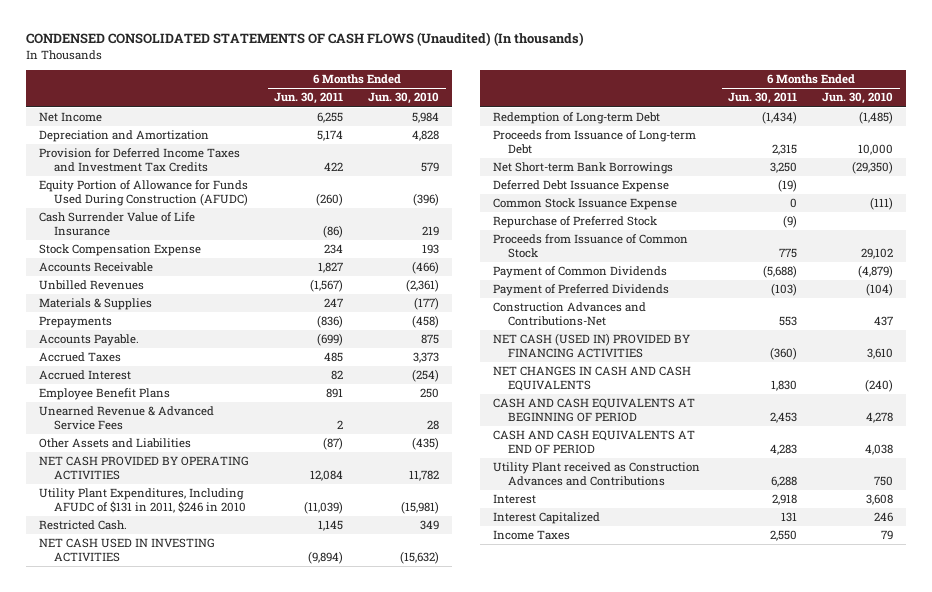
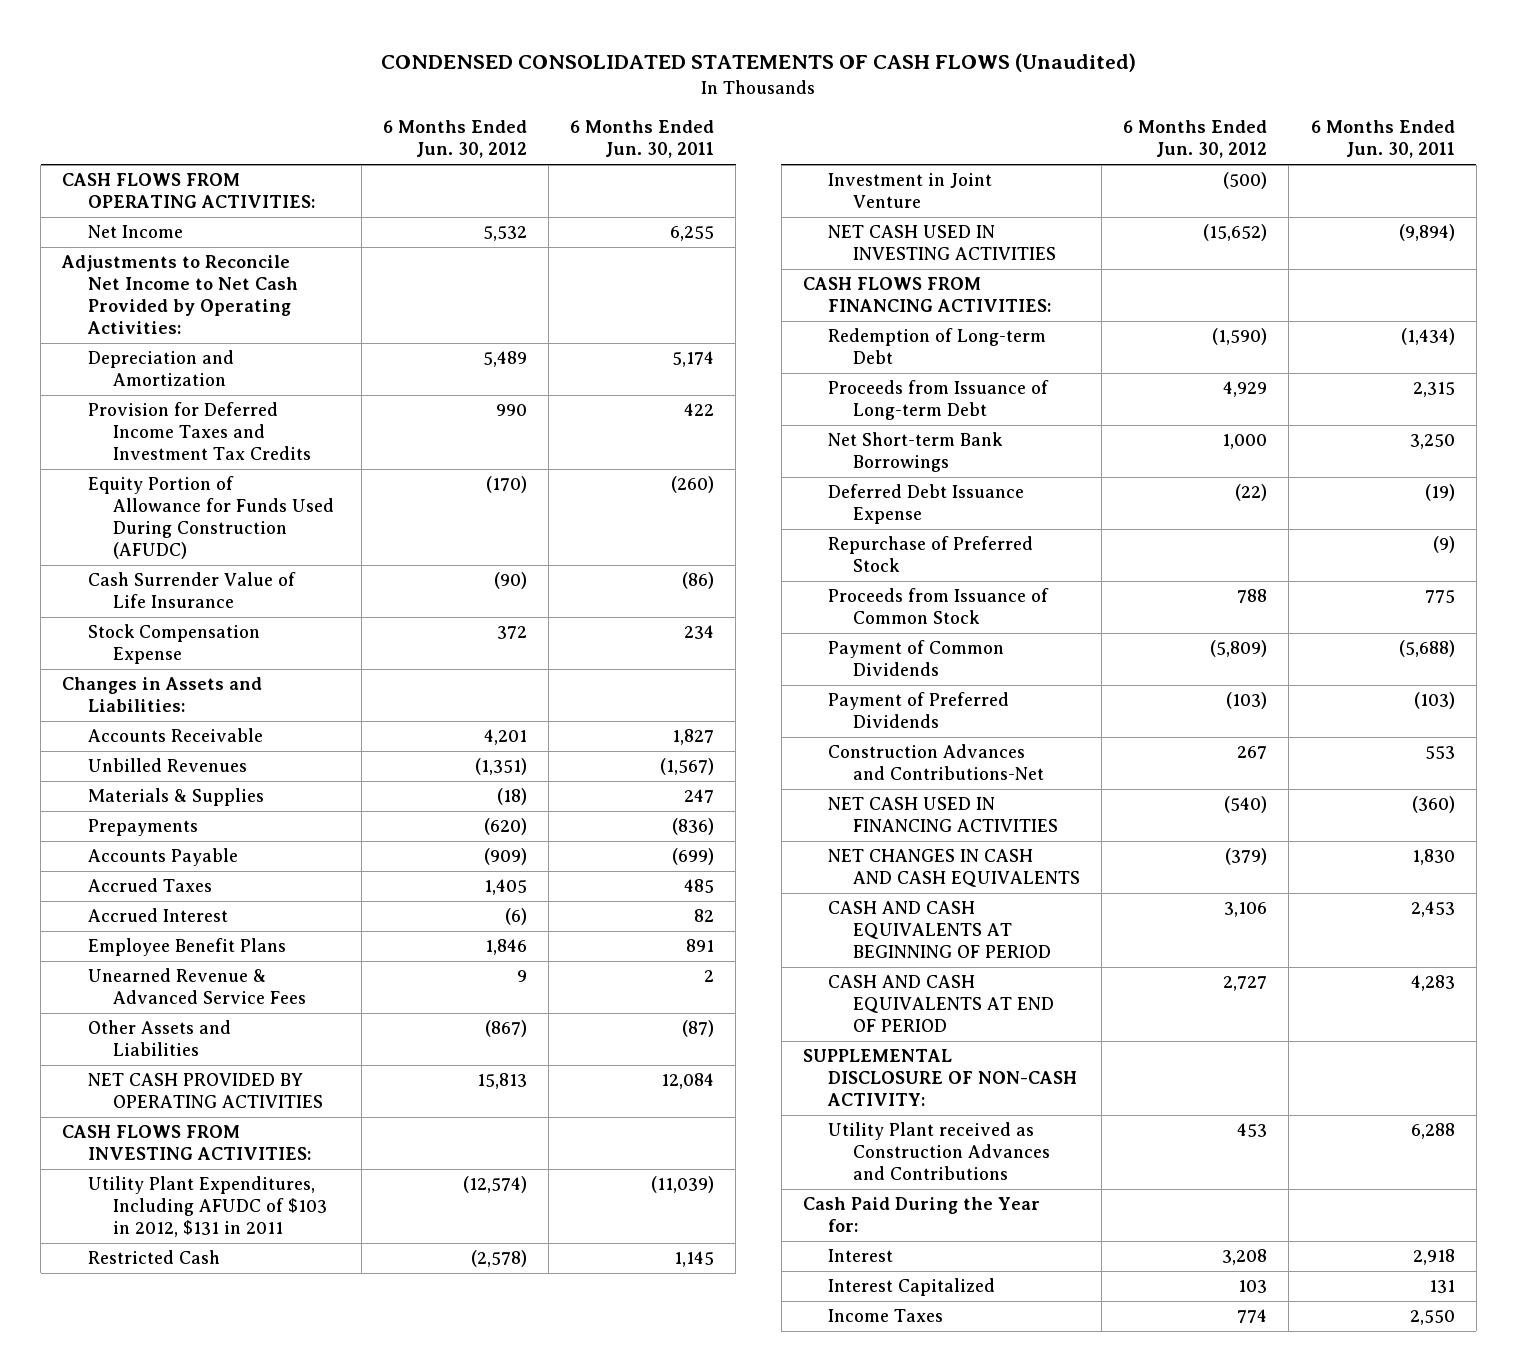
[25,32,584,47] CONDENSED CONSOLIDATED STATEMENTS OF CASH FLOWS (Unaudited) (In thousands) -> [381,53,1137,73] CONDENSED CONSOLIDATED STATEMENTS OF CASH FLOWS (Unaudited)
[368,92,440,105] Jun. 30, 2010 -> none
none -> [383,120,528,159] 6 Months Ended Jun. 30, 2012
none -> [62,173,315,209] CASH FLOWS FROM OPERATING ACTIVITIES:
none -> [61,255,298,335] Adjustments to Reconcile Net Income to Net Cash Provided by Operating Activities:
none -> [62,677,263,713] Changes in Assets and Liabilities:
[38,334,139,347] Accounts Payable. -> [87,848,238,867] Accounts Payable
none -> [62,1125,311,1161] CASH FLOWS FROM INVESTING ACTIVITIES:
[38,488,246,513] Utility Plant Expenditures, Including AFUDC of $131 in 2011, $246 in 2010 -> [87,1176,328,1238] Utility Plant Expenditures, Including AFUDC of $103 in 2012, $131 in 2011
[38,520,127,531] Restricted Cash. -> [87,1250,220,1265] Restricted Cash
none -> [828,173,993,209] Investment in Joint Venture
none -> [802,277,1052,313] CASH FLOWS FROM FINANCING ACTIVITIES:
[492,198,677,211] Common Stock Issuance Expense -> none
[492,333,690,358] NET CASH (USED IN) PROVIDED BY FINANCING ACTIVITIES -> [828,797,1059,833] NET CASH USED IN FINANCING ACTIVITIES
none -> [802,1049,1078,1107] SUPPLEMENTAL DISCLOSURE OF NON-CASH ACTIVITY:
none -> [802,1197,1040,1233] Cash Paid During the Year for:

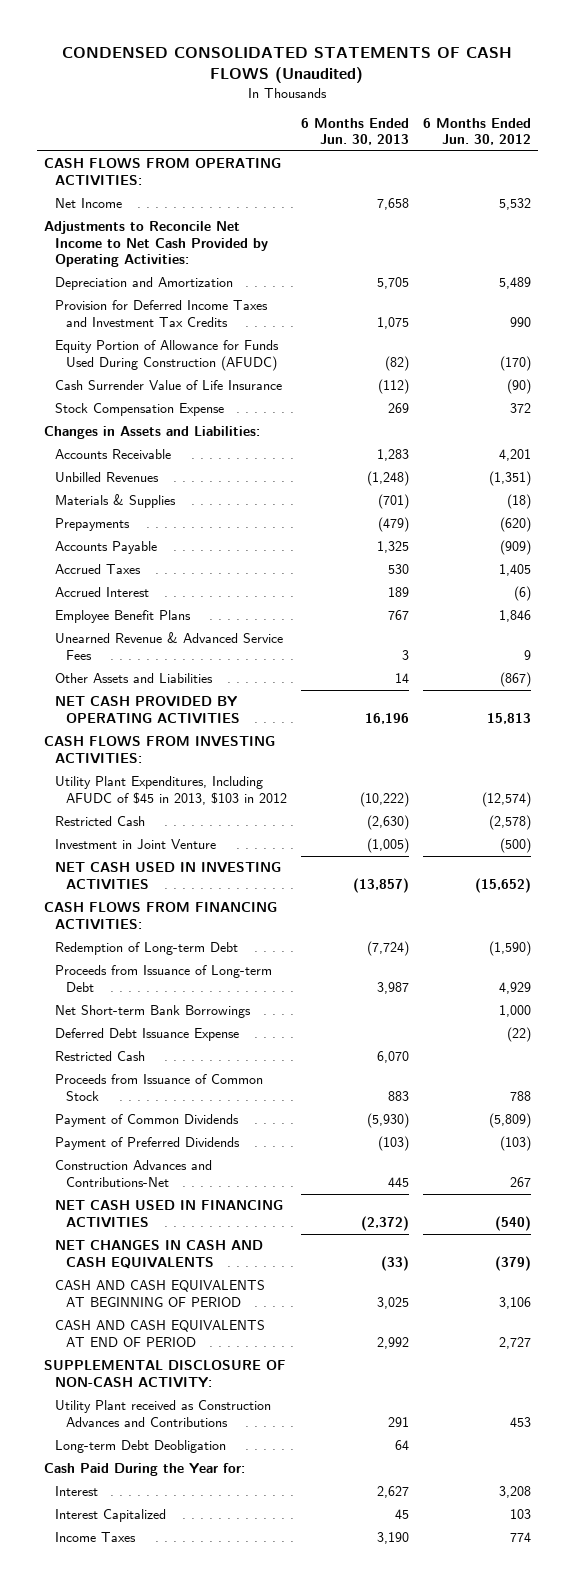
[570,120,715,159] 6 Months Ended Jun. 30, 2011 -> none
none -> [301,117,410,146] 6 Months Ended Jun. 30, 2013
[87,1176,328,1238] Utility Plant Expenditures, Including AFUDC of $103 in 2012, $131 in 2011 -> [54,776,288,805] Utility Plant Expenditures, Including AFUDC of $45 in 2013, $103 in 2012
[828,536,1034,573] Repurchase of Preferred Stock -> none
none -> [54,1051,145,1062] Restricted Cash
none -> [54,1440,226,1454] Long-term Debt Deobligation

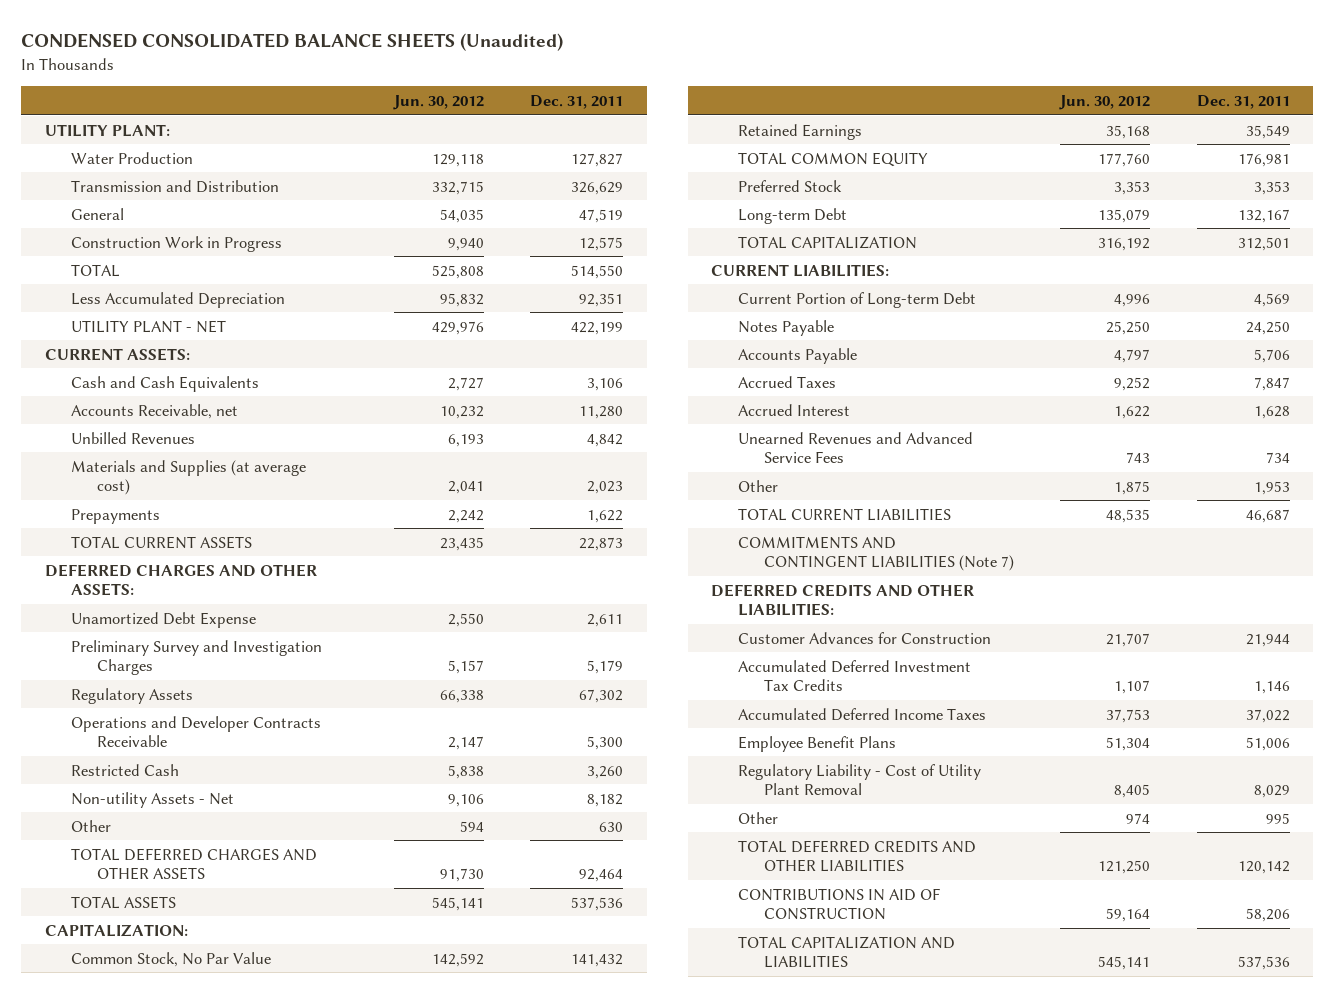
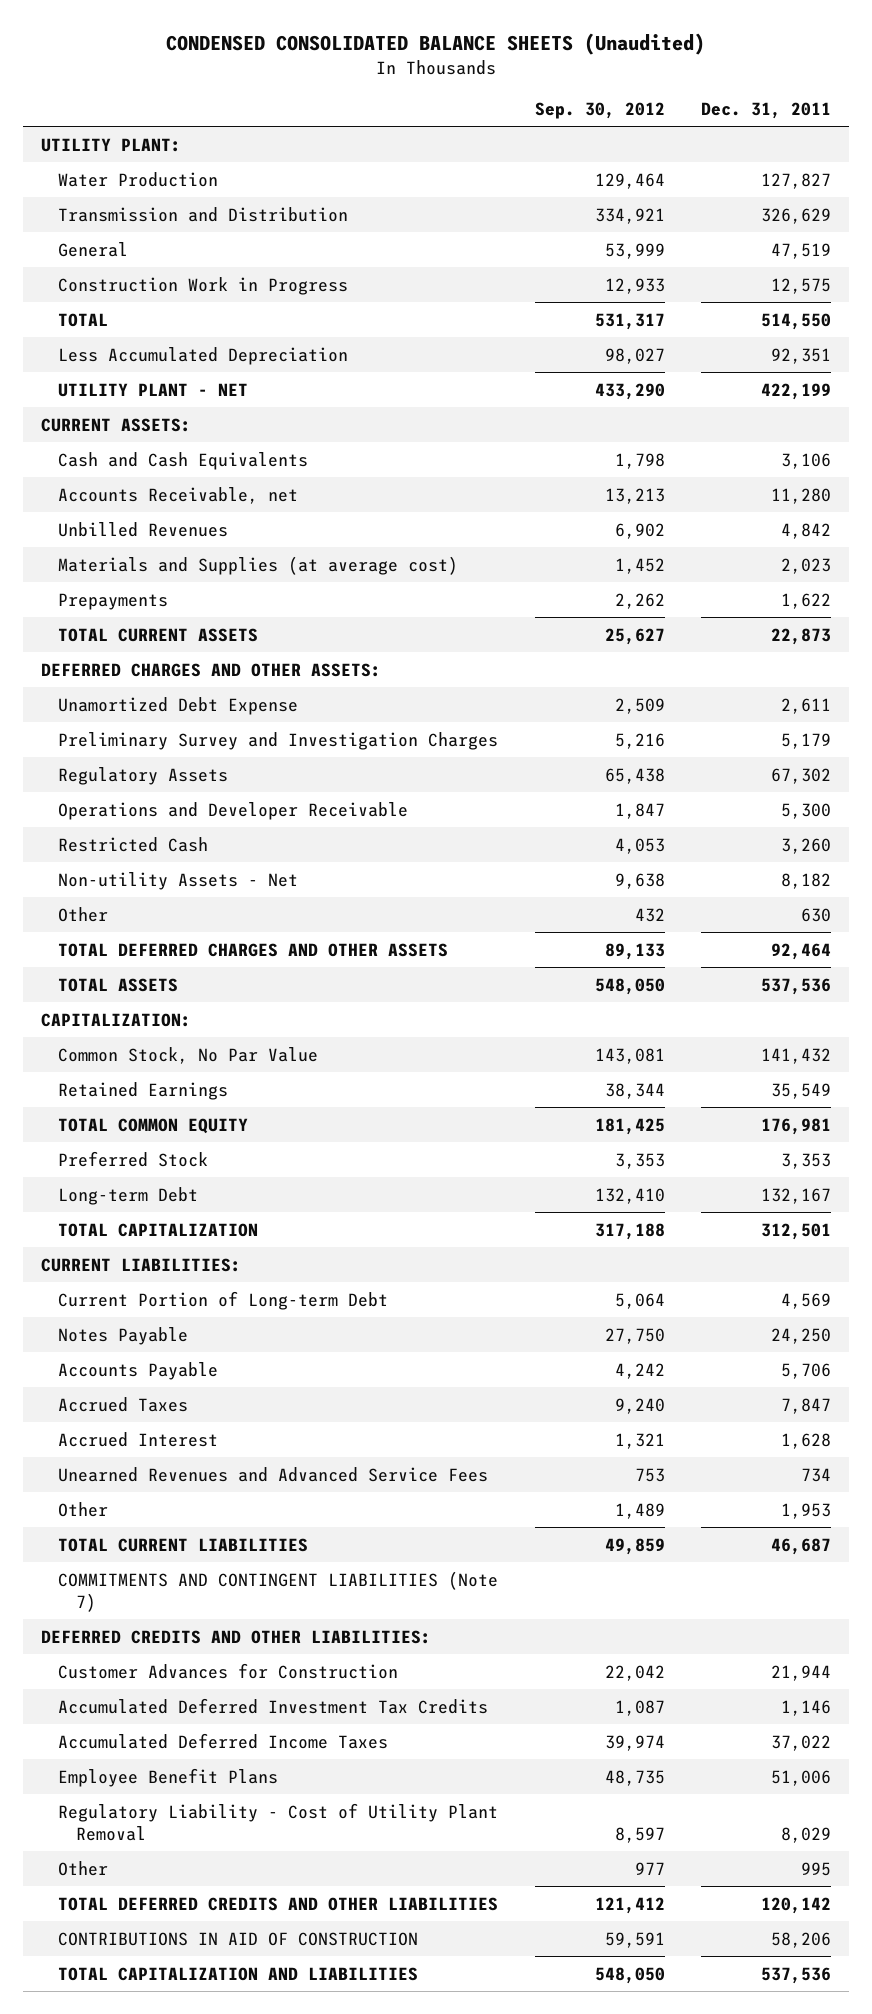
[392,94,484,110] Jun. 30, 2012 -> none
none -> [534,101,665,119] Sep. 30, 2012
[70,715,321,748] Operations and Developer Contracts Receivable -> [58,801,409,820] Operations and Developer Receivable

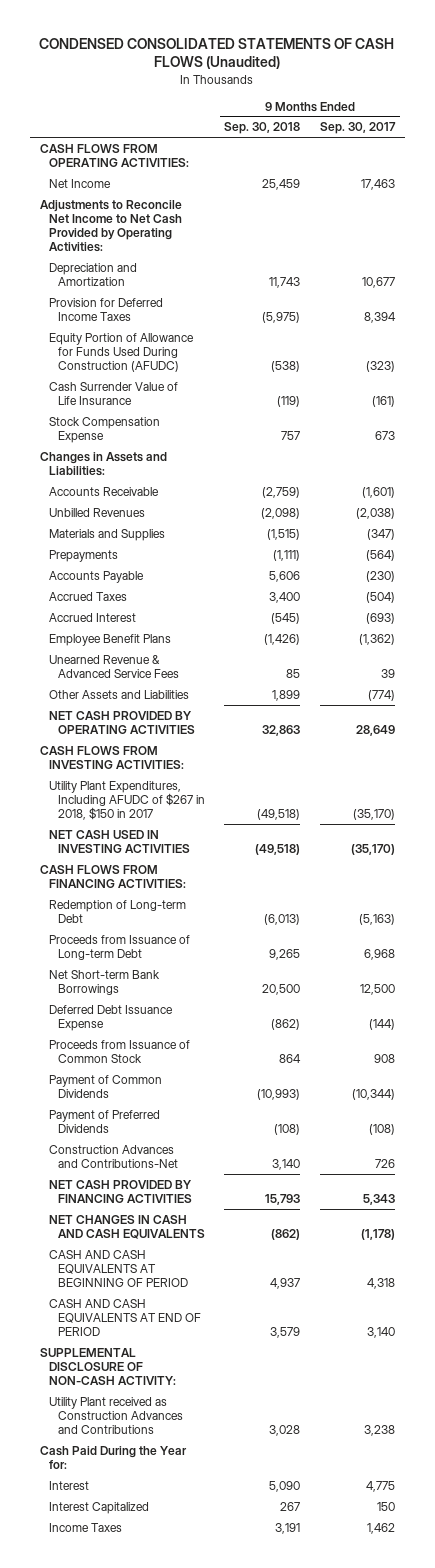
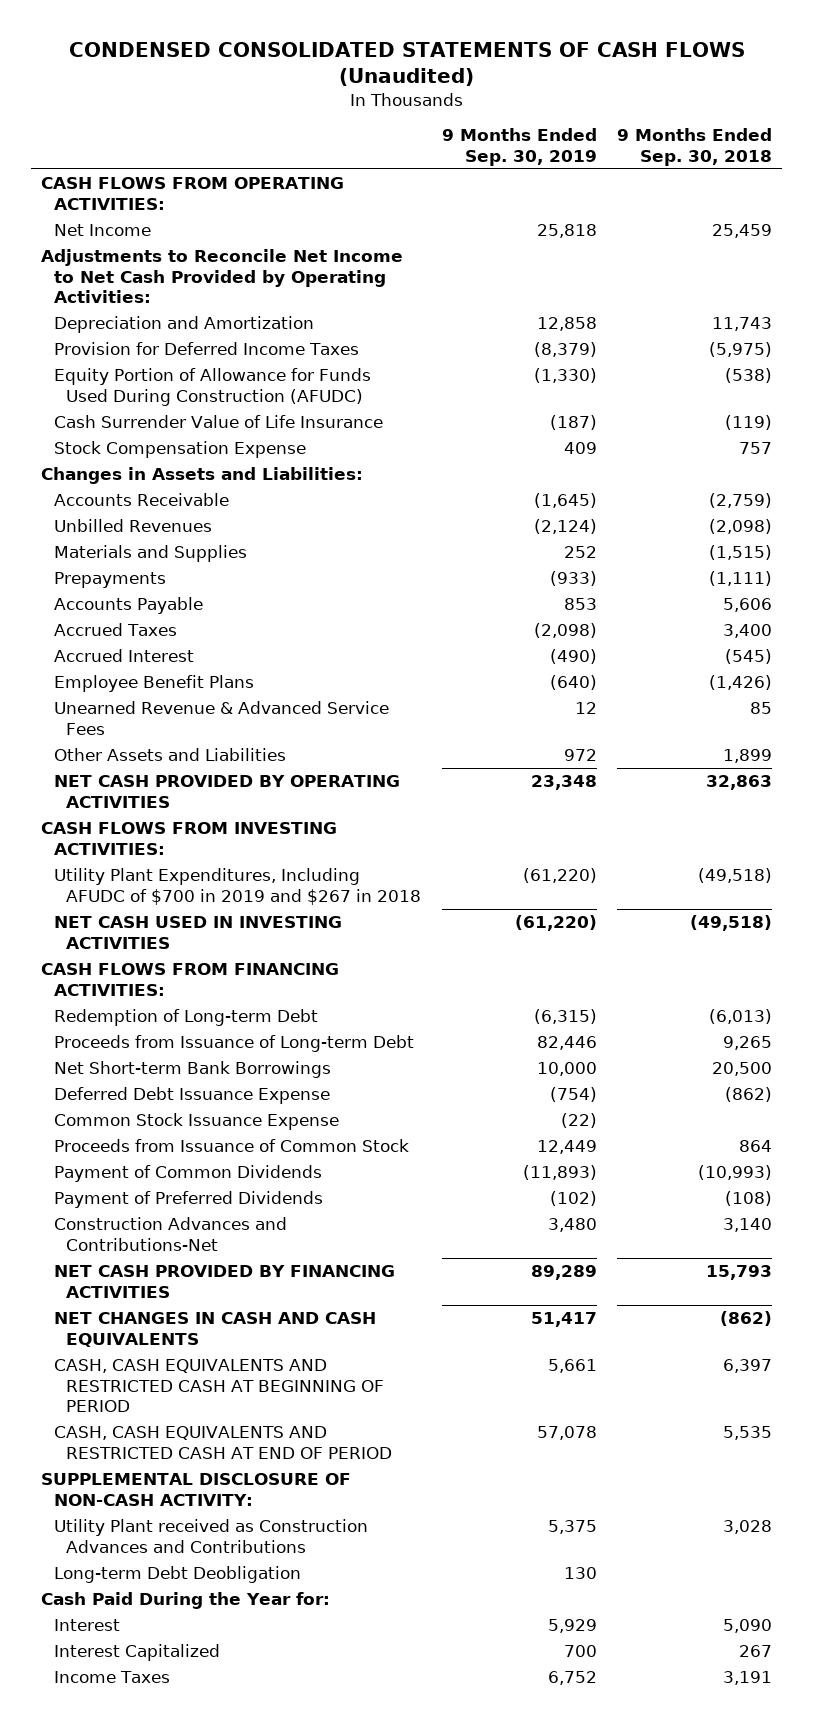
[320,122,397,135] Sep. 30, 2017 -> none
none -> [441,128,597,167] 9 Months Ended Sep. 30, 2019
[48,780,205,821] Utility Plant Expenditures, Including AFUDC of $267 in 2018, $150 in 2017 -> [53,868,422,905] Utility Plant Expenditures, Including AFUDC of $700 in 2019 and $267 in 2018
none -> [53,1113,339,1131] Common Stock Issuance Expense
[48,1249,188,1288] CASH AND CASH EQUIVALENTS AT BEGINNING OF PERIOD -> [53,1359,385,1413] CASH, CASH EQUIVALENTS AND RESTRICTED CASH AT BEGINNING OF PERIOD
[270,1278,301,1290] 4,937 -> [723,1359,773,1374] 6,397
[48,1298,201,1337] CASH AND CASH EQUIVALENTS AT END OF PERIOD -> [53,1426,393,1459] CASH, CASH EQUIVALENTS AND RESTRICTED CASH AT END OF PERIOD
[270,1327,301,1339] 3,579 -> [723,1426,773,1441] 5,535
none -> [53,1566,301,1584] Long-term Debt Deobligation

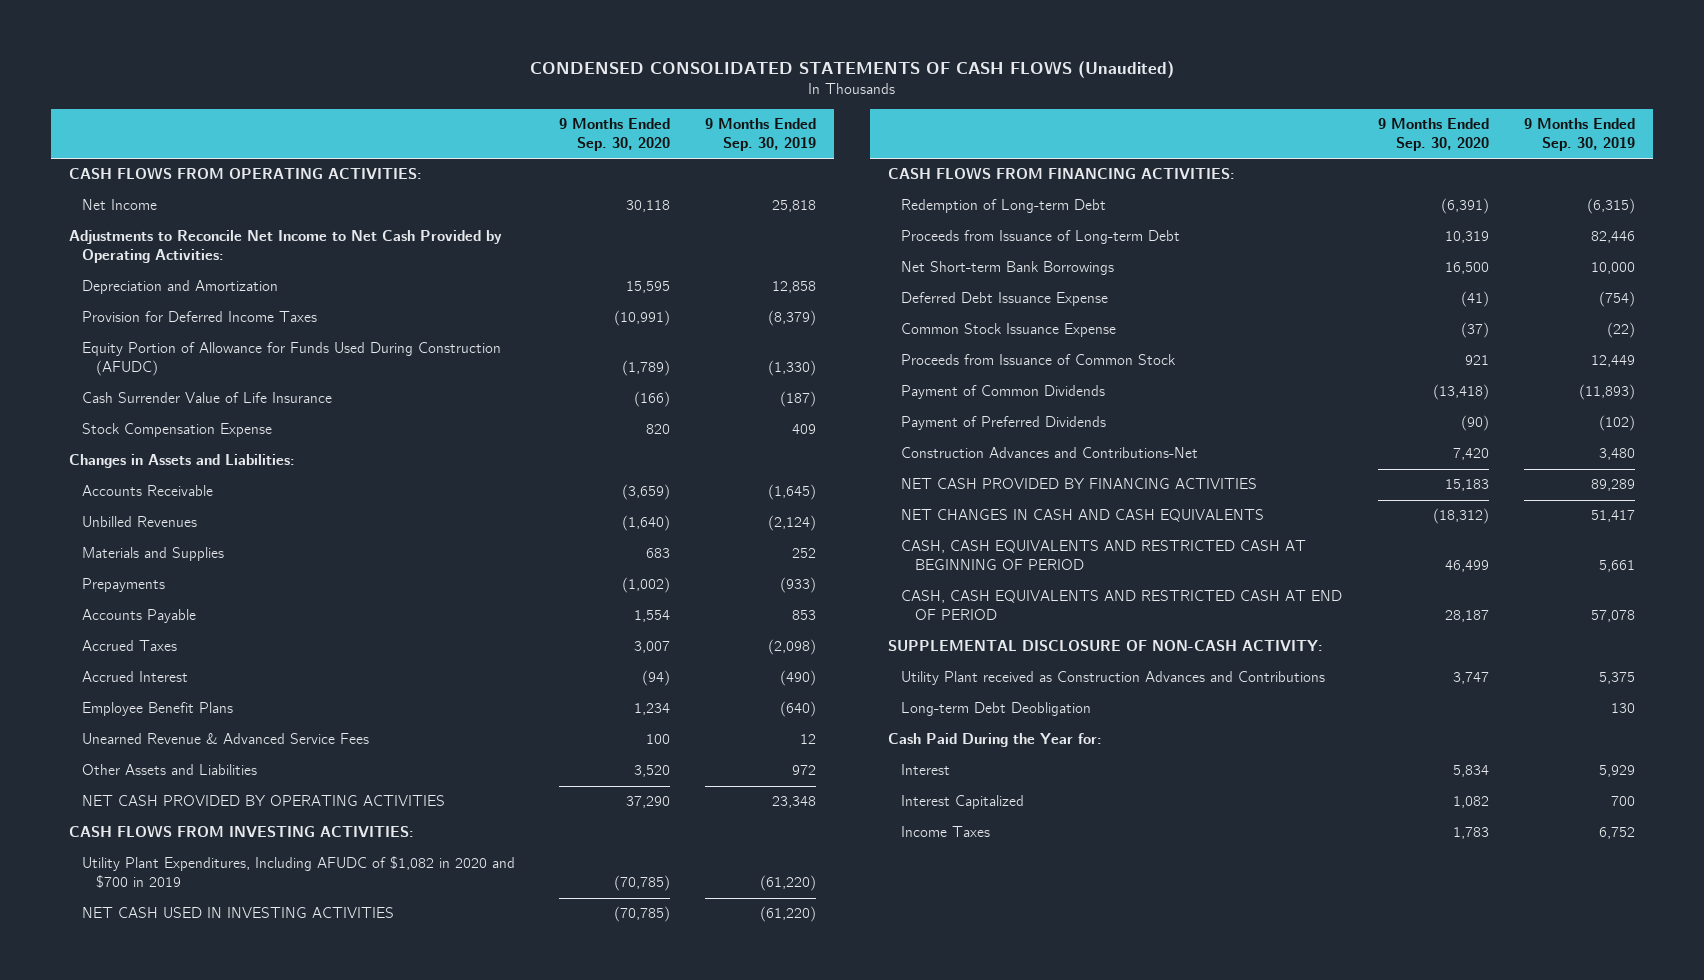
[617,128,773,167] 9 Months Ended Sep. 30, 2018 -> none
none -> [558,117,670,151] 9 Months Ended Sep. 30, 2020
[53,868,422,905] Utility Plant Expenditures, Including AFUDC of $700 in 2019 and $267 in 2018 -> [82,856,516,889] Utility Plant Expenditures, Including AFUDC of $1,082 in 2020 and $700 in 2019

